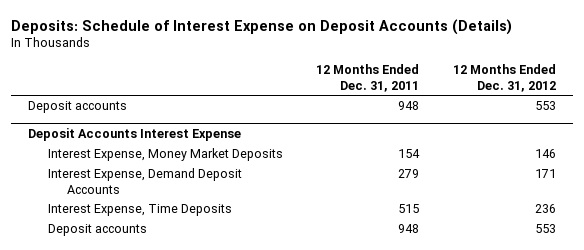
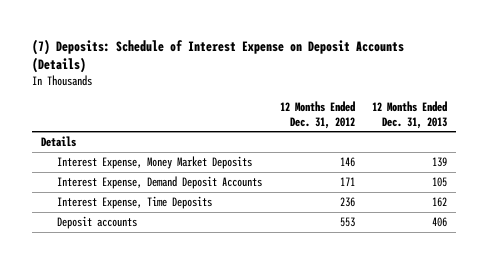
[11,18,513,35] Deposits: Schedule of Interest Expense on Deposit Accounts (Details) -> [32,38,405,74] (7) Deposits: Schedule of Interest Expense on Deposit Accounts (Details)
[316,64,420,92] 12 Months Ended Dec. 31, 2011 -> none
none -> [371,101,447,129] 12 Months Ended Dec. 31, 2013
[28,101,128,114] Deposit accounts -> none
[28,128,242,142] Deposit Accounts Interest Expense -> none
none -> [40,136,76,148] Details

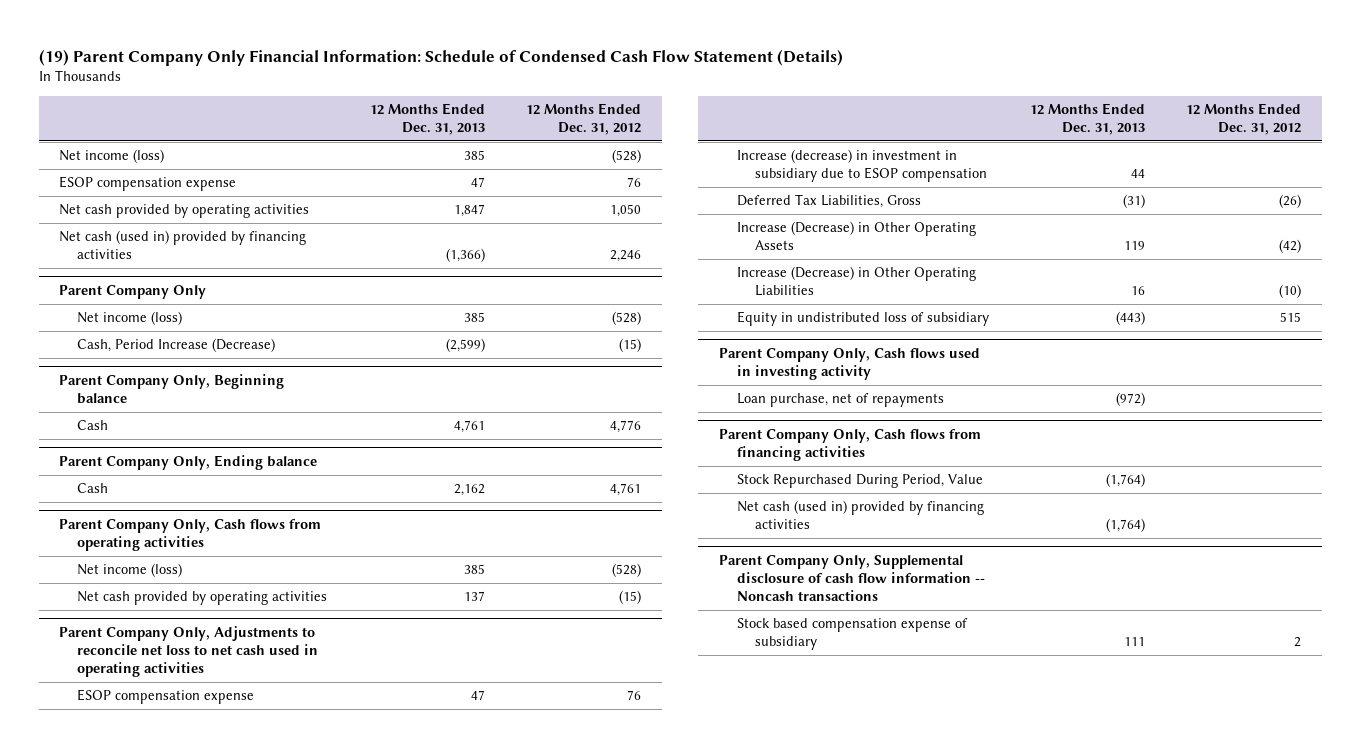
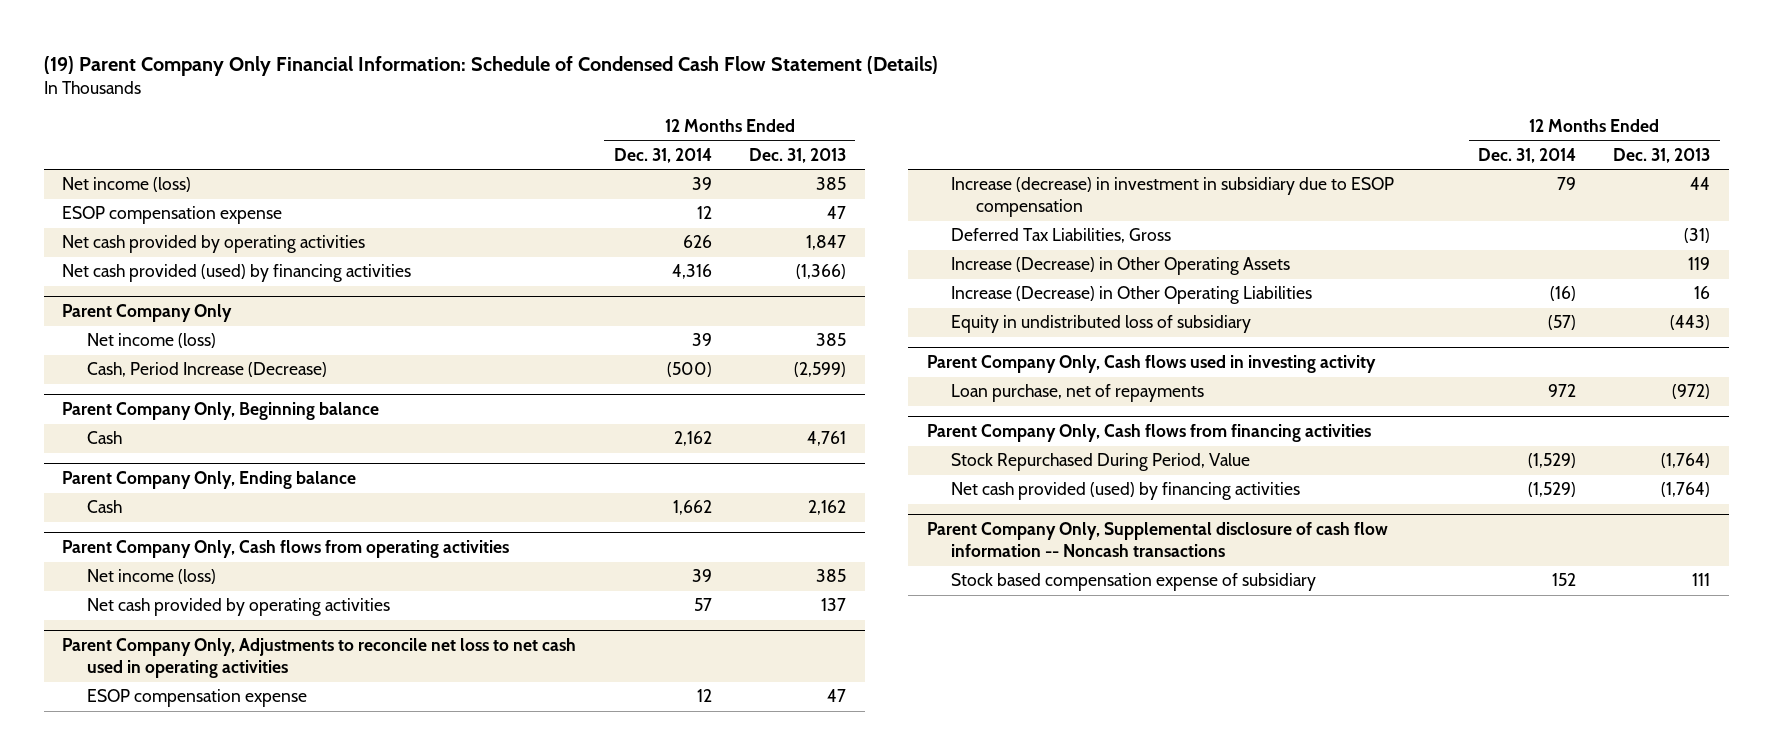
[526,103,642,136] 12 Months Ended Dec. 31, 2012 -> none
none -> [613,147,712,163] Dec. 31, 2014
[59,230,307,260] Net cash (used in) provided by financing activities -> [62,264,412,283] Net cash provided (used) by financing activities
[736,500,984,530] Net cash (used in) provided by financing activities -> [951,482,1301,501] Net cash provided (used) by financing activities

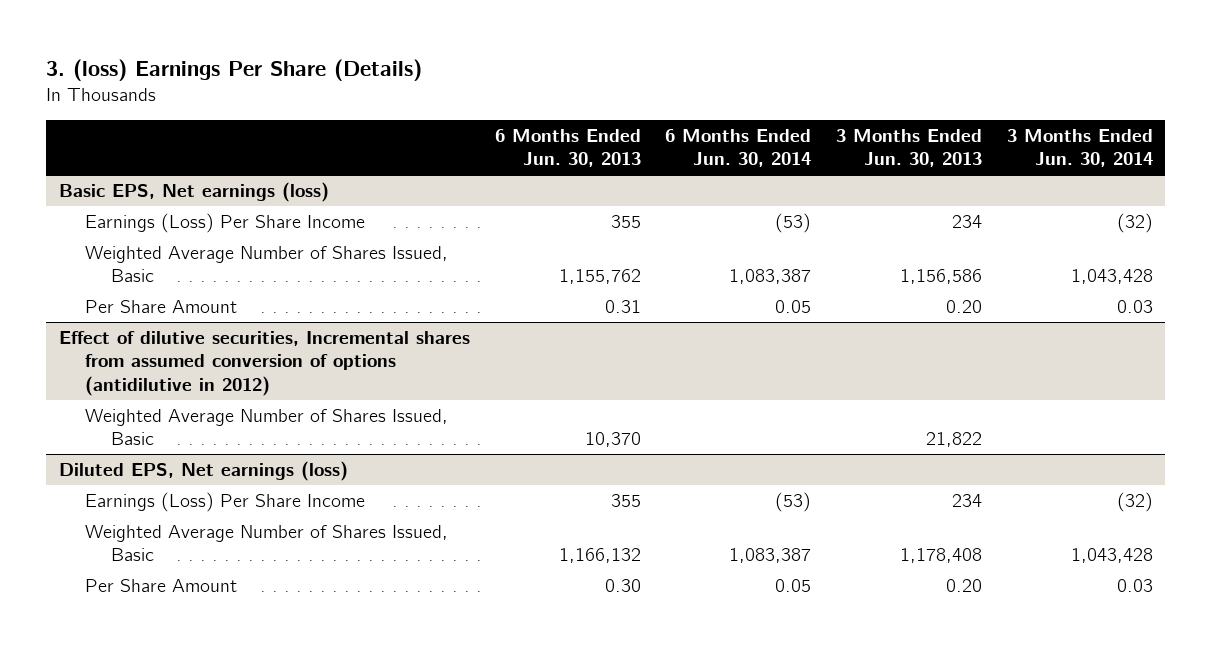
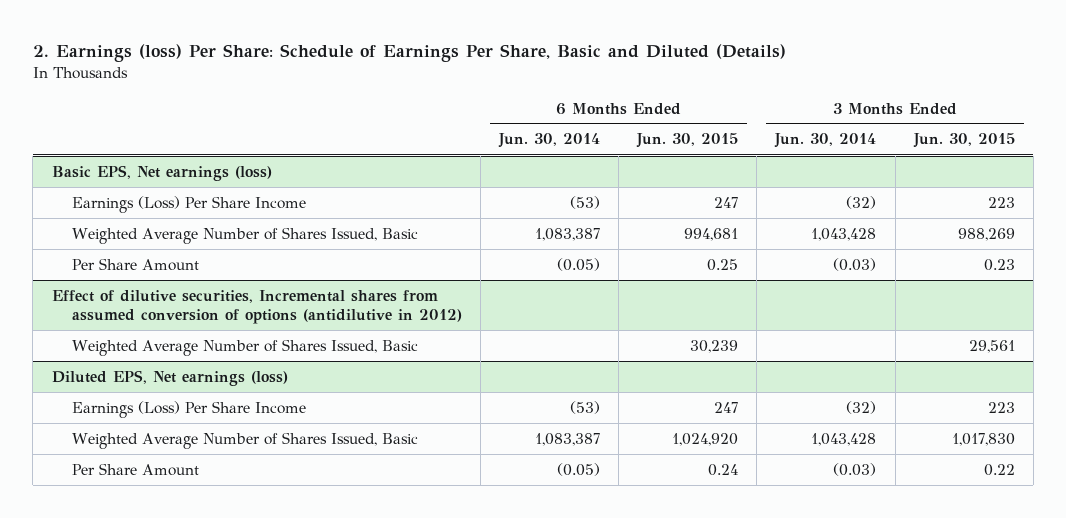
[46,58,423,81] 3. (loss) Earnings Per Share (Details) -> [32,43,786,62] 2. Earnings (loss) Per Share: Schedule of Earnings Per Share, Basic and Diluted (Details)
[494,128,641,168] 6 Months Ended Jun. 30, 2013 -> none
[836,128,983,168] 3 Months Ended Jun. 30, 2013 -> none
none -> [636,133,739,149] Jun. 30, 2015
none -> [912,133,1015,149] Jun. 30, 2015
[775,299,812,313] 0.05 -> [556,257,600,271] (0.05)
[1116,299,1153,313] 0.03 -> [833,257,877,271] (0.03)
[775,578,812,592] 0.05 -> [556,462,600,476] (0.05)
[1116,578,1153,592] 0.03 -> [833,462,877,476] (0.03)

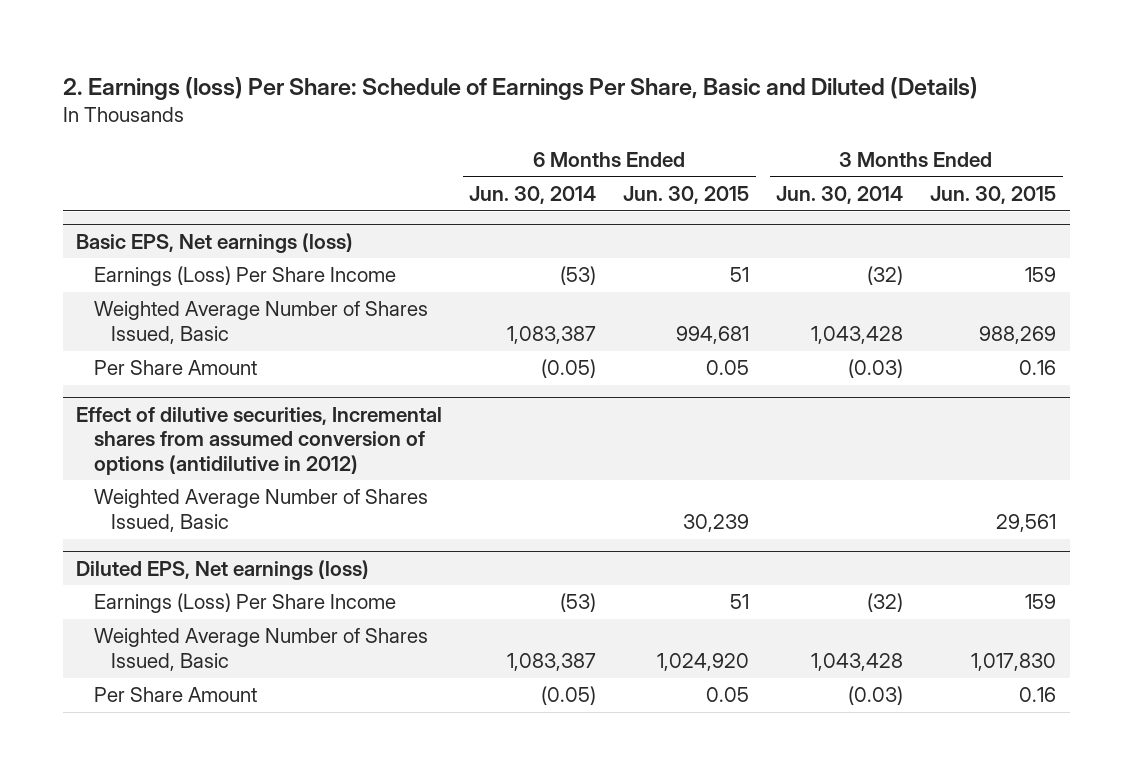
[714,196,739,208] 247 -> [730,267,750,283] 51
[987,196,1015,208] 223 -> [1025,267,1057,283] 159
[707,258,739,271] 0.25 -> [706,360,750,376] 0.05
[983,258,1015,271] 0.23 -> [1019,360,1057,376] 0.16
[714,401,739,413] 247 -> [730,594,750,610] 51
[987,401,1015,413] 223 -> [1025,594,1057,610] 159
[708,463,739,476] 0.24 -> [706,687,750,703] 0.05
[983,463,1015,476] 0.22 -> [1019,687,1057,703] 0.16

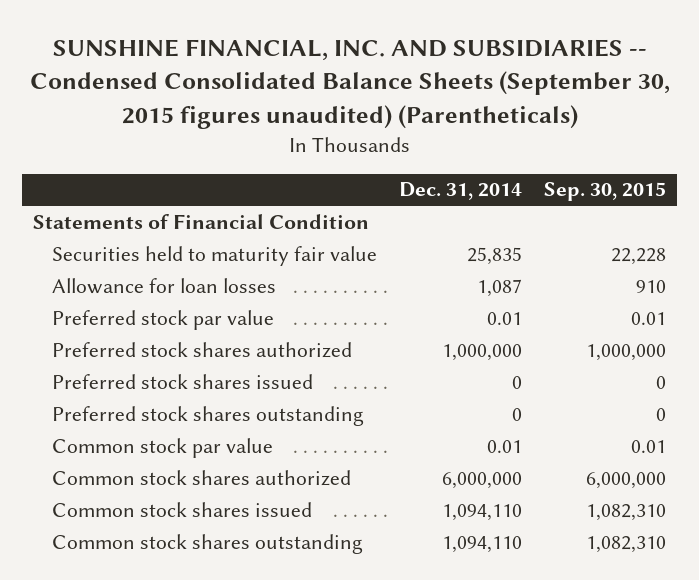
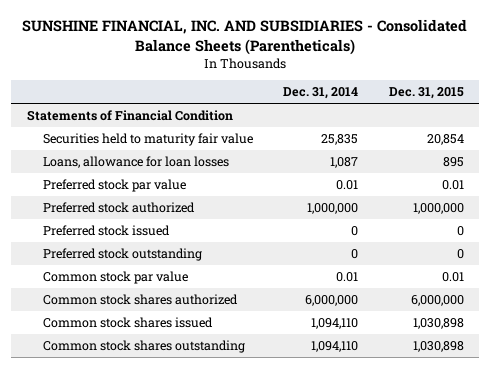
[29,38,670,129] SUNSHINE FINANCIAL, INC. AND SUBSIDIARIES -- Condensed Consolidated Balance Sheets (September 30, 2015 figures unaudited) (Parentheticals) -> [22,18,468,55] SUNSHINE FINANCIAL, INC. AND SUBSIDIARIES - Consolidated Balance Sheets (Parentheticals)
[543,182,666,202] Sep. 30, 2015 -> none
none -> [388,87,464,100] Dec. 31, 2015
[51,277,276,294] Allowance for loan losses -> [43,156,230,169] Loans, allowance for loan losses
[51,341,352,358] Preferred stock shares authorized -> [43,202,196,214] Preferred stock authorized
[51,373,313,389] Preferred stock shares issued -> [43,225,171,237] Preferred stock issued
[51,405,364,426] Preferred stock shares outstanding -> [43,248,203,262] Preferred stock outstanding

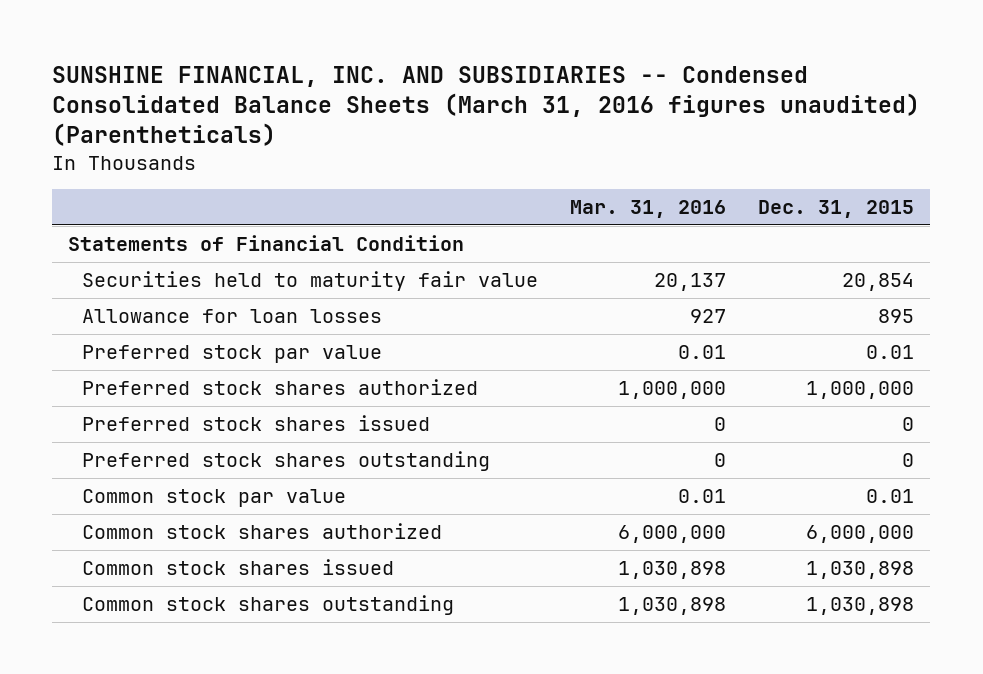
[22,18,468,55] SUNSHINE FINANCIAL, INC. AND SUBSIDIARIES - Consolidated Balance Sheets (Parentheticals) -> [52,65,921,147] SUNSHINE FINANCIAL, INC. AND SUBSIDIARIES -- Condensed Consolidated Balance Sheets (March 31, 2016 figures unaudited) (Parentheticals)
[283,87,359,100] Dec. 31, 2014 -> none
none -> [570,199,727,218] Mar. 31, 2016
[43,156,230,169] Loans, allowance for loan losses -> [82,308,383,323] Allowance for loan losses
[43,202,196,214] Preferred stock authorized -> [82,378,479,395] Preferred stock shares authorized
[43,225,171,237] Preferred stock issued -> [82,414,431,431] Preferred stock shares issued
[43,248,203,262] Preferred stock outstanding -> [82,450,491,471] Preferred stock shares outstanding

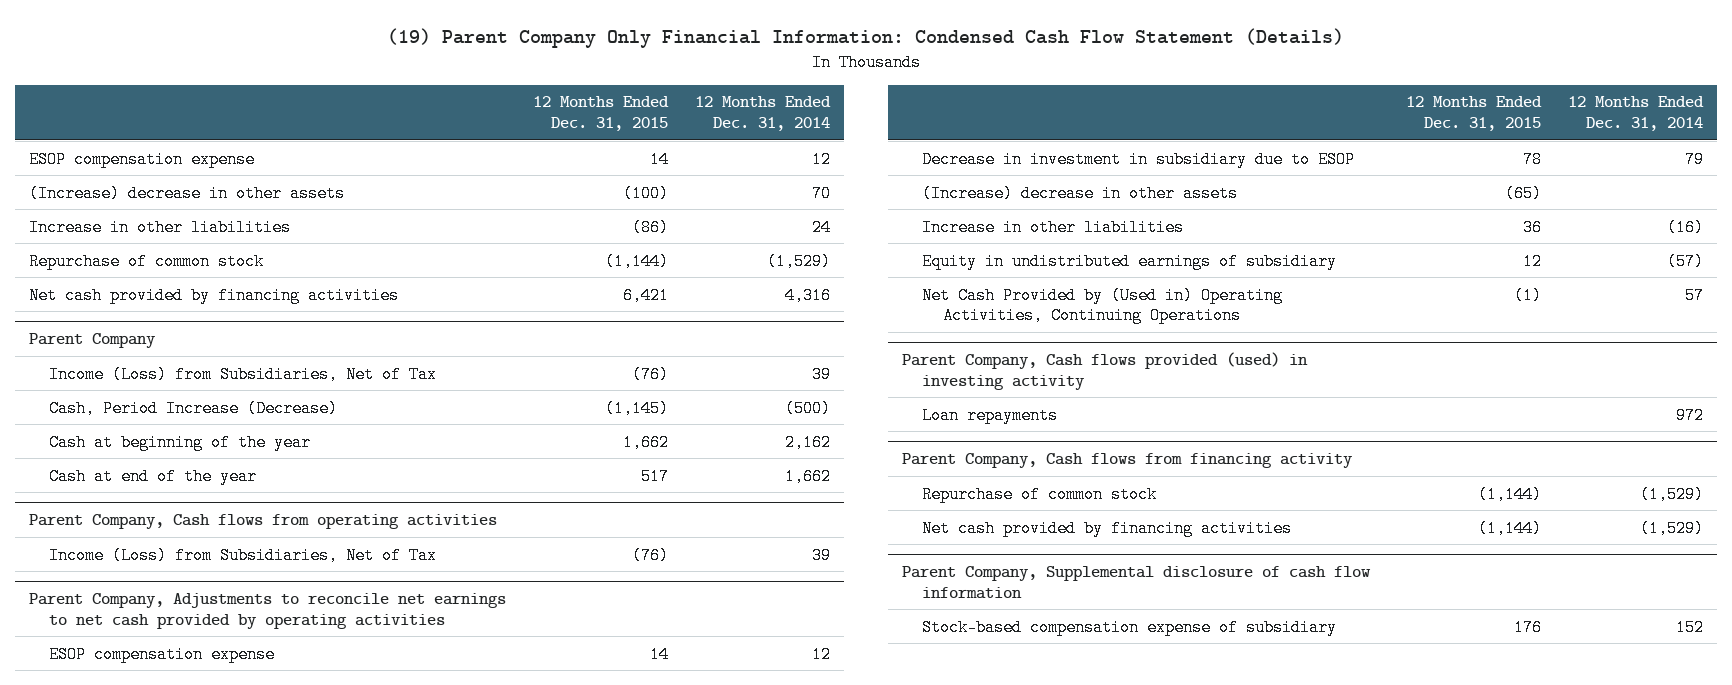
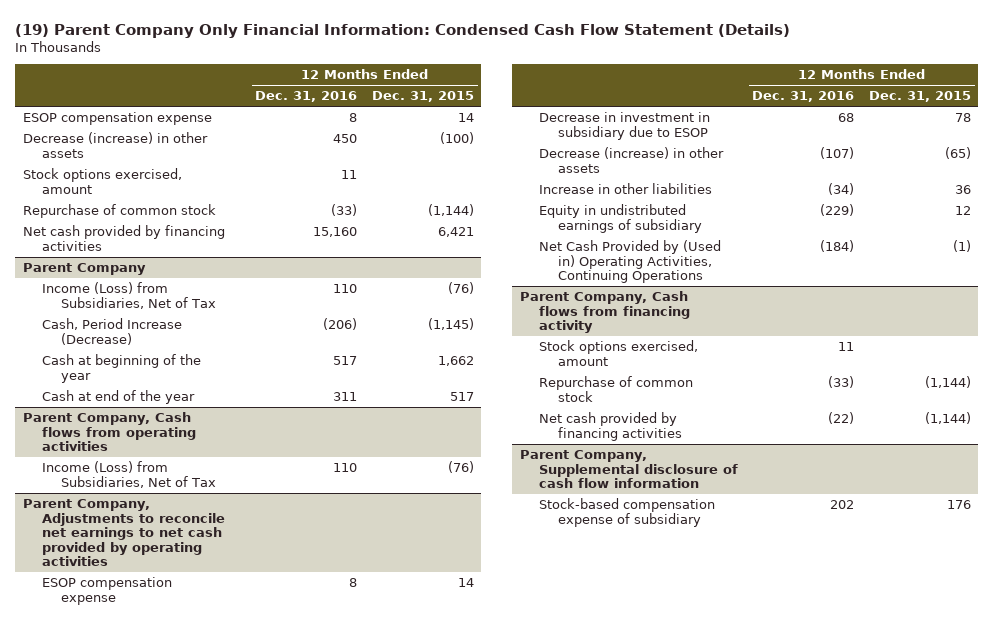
[694,96,831,132] 12 Months Ended Dec. 31, 2014 -> none
none -> [255,91,358,103] Dec. 31, 2016
[28,218,291,236] Increase in other liabilities -> none
[28,184,345,202] (Increase) decrease in other assets -> [22,132,208,158] Decrease (increase) in other assets
none -> [22,168,182,194] Stock options exercised, amount
[922,184,1239,202] (Increase) decrease in other assets -> [538,147,724,173] Decrease (increase) in other assets
[901,352,1308,390] Parent Company, Cash flows provided (used) in investing activity -> none
[922,406,1059,424] Loan repayments -> none
none -> [538,340,698,366] Stock options exercised, amount

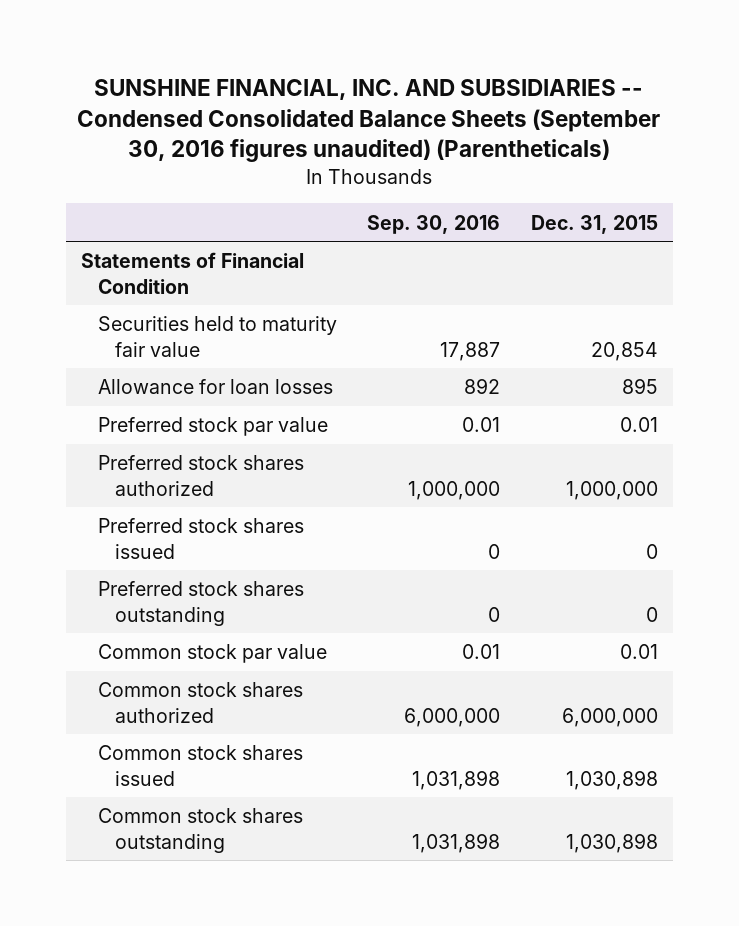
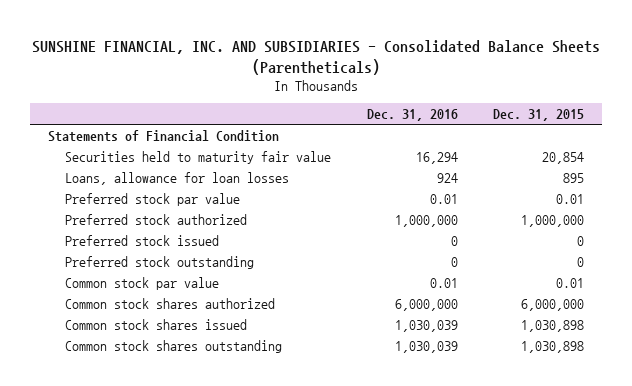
[77,79,661,163] SUNSHINE FINANCIAL, INC. AND SUBSIDIARIES -- Condensed Consolidated Balance Sheets (September 30, 2016 figures unaudited) (Parentheticals) -> [31,39,600,75] SUNSHINE FINANCIAL, INC. AND SUBSIDIARIES - Consolidated Balance Sheets (Parentheticals)
[367,214,501,234] Sep. 30, 2016 -> none
none -> [366,108,458,121] Dec. 31, 2016
[97,379,333,395] Allowance for loan losses -> [65,171,290,185] Loans, allowance for loan losses
[97,455,304,496] Preferred stock shares authorized -> [65,213,248,225] Preferred stock authorized
[97,518,304,559] Preferred stock shares issued -> [65,234,220,246] Preferred stock issued
[97,581,304,626] Preferred stock shares outstanding -> [65,255,255,269] Preferred stock outstanding

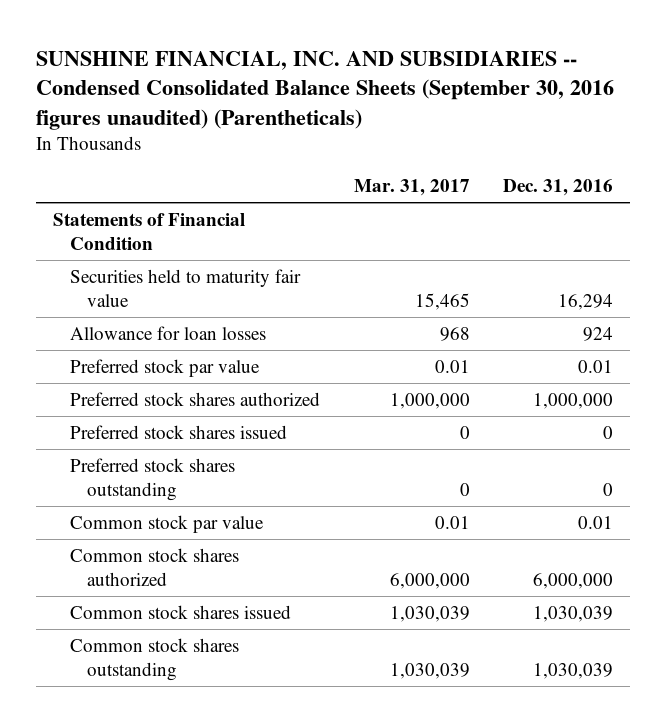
[31,39,600,75] SUNSHINE FINANCIAL, INC. AND SUBSIDIARIES - Consolidated Balance Sheets (Parentheticals) -> [36,50,615,130] SUNSHINE FINANCIAL, INC. AND SUBSIDIARIES -- Condensed Consolidated Balance Sheets (September 30, 2016 figures unaudited) (Parentheticals)
[493,108,585,121] Dec. 31, 2015 -> none
none -> [353,179,470,197] Mar. 31, 2017
[65,171,290,185] Loans, allowance for loan losses -> [70,325,267,340] Allowance for loan losses
[65,213,248,225] Preferred stock authorized -> [70,391,321,406] Preferred stock shares authorized
[65,234,220,246] Preferred stock issued -> [70,424,288,439] Preferred stock shares issued
[65,255,255,269] Preferred stock outstanding -> [70,457,236,501] Preferred stock shares outstanding

